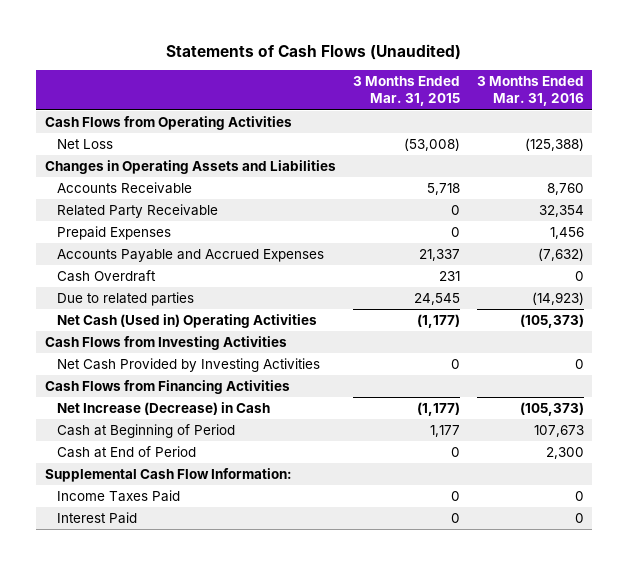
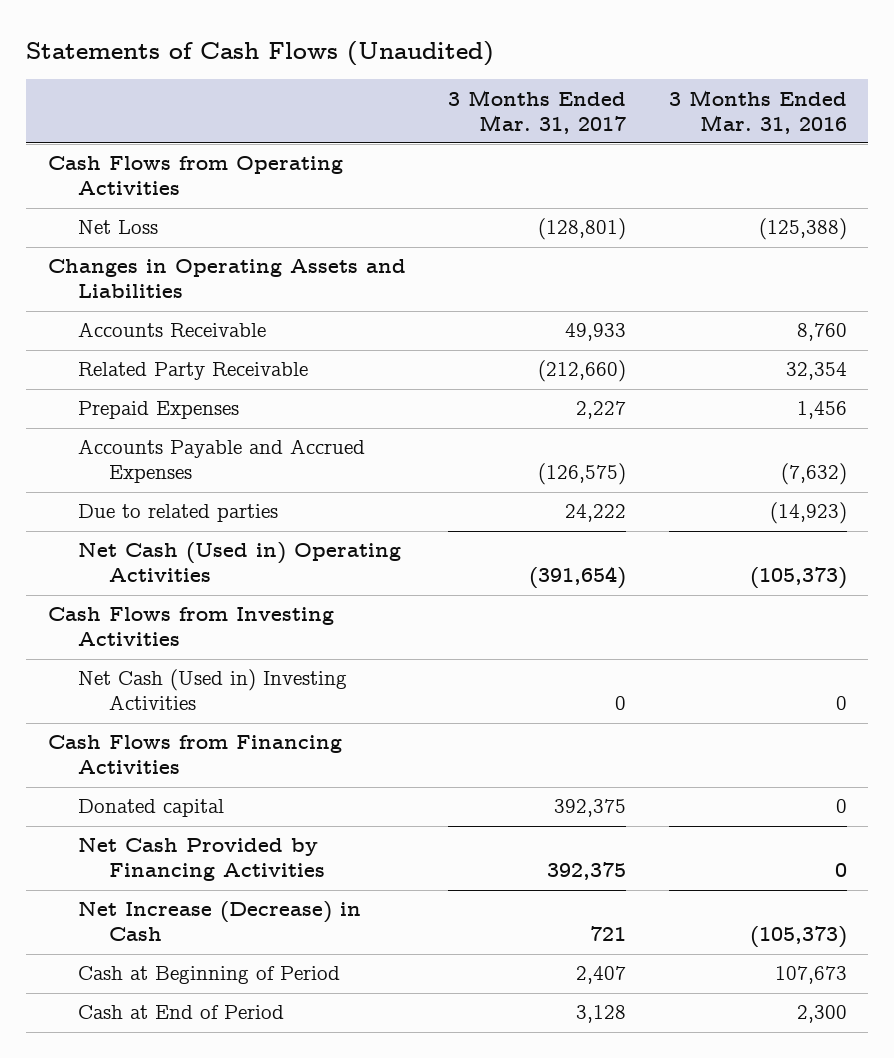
[352,76,460,107] 3 Months Ended Mar. 31, 2015 -> none
none -> [448,89,627,134] 3 Months Ended Mar. 31, 2017
[57,269,157,282] Cash Overdraft -> none
[57,357,321,372] Net Cash Provided by Investing Activities -> [78,669,348,711] Net Cash (Used in) Investing Activities
none -> [78,799,225,818] Donated capital
none -> [78,837,325,882] Net Cash Provided by Financing Activities
[44,467,292,482] Supplemental Cash Flow Information: -> none
[57,489,181,502] Income Taxes Paid -> none
[57,511,138,524] Interest Paid -> none

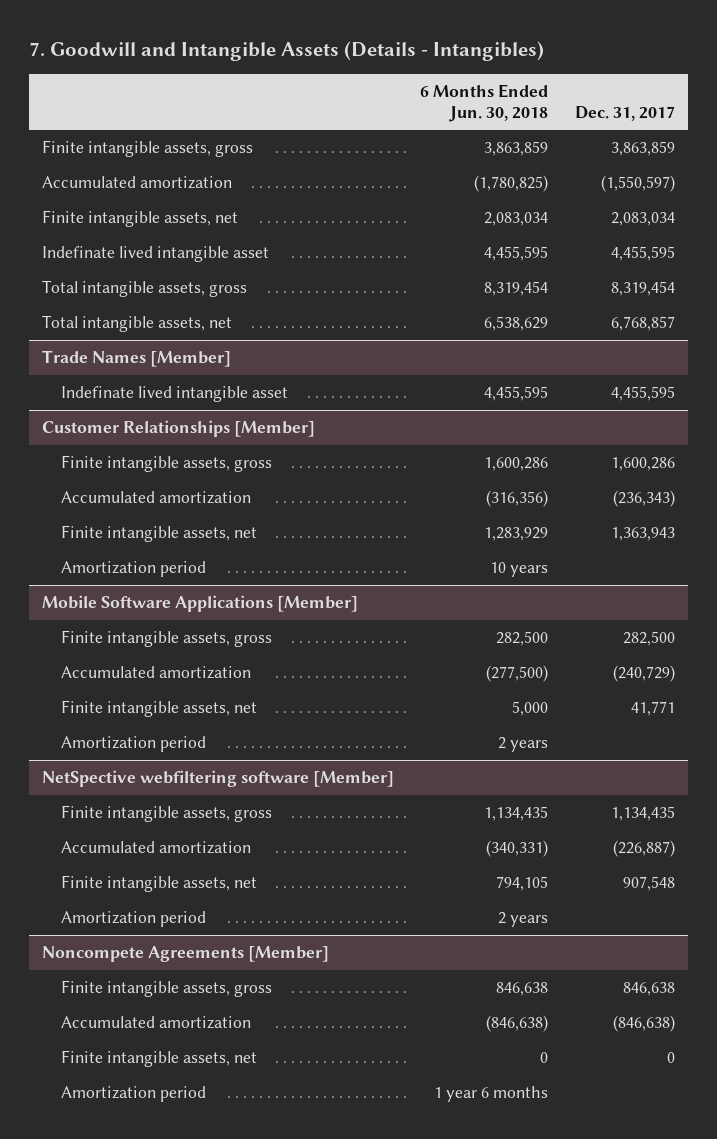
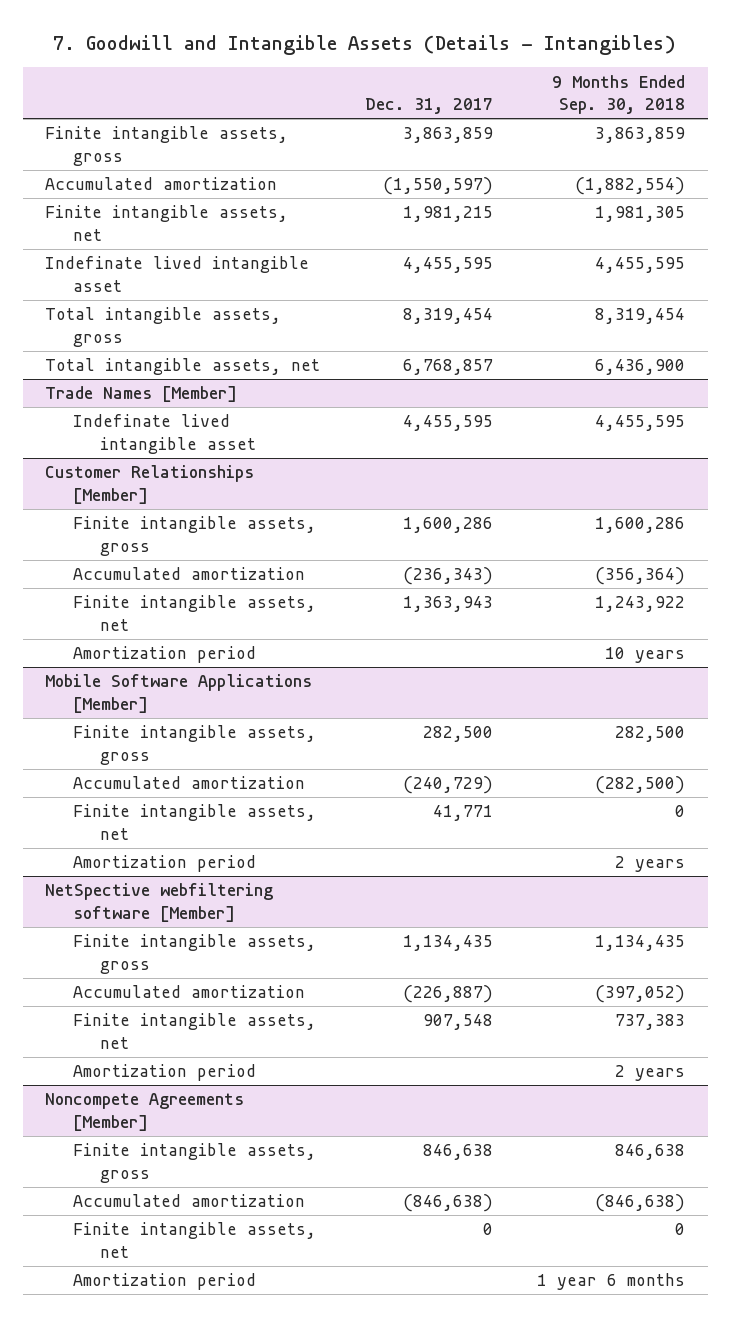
[420,83,549,122] 6 Months Ended Jun. 30, 2018 -> none
none -> [552,74,686,115] 9 Months Ended Sep. 30, 2018
[610,212,675,227] 2,083,034 -> [402,206,493,223] 1,981,215

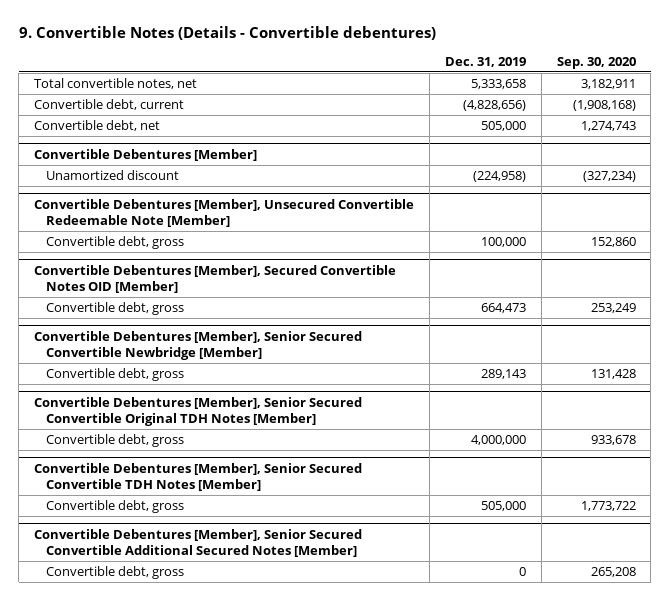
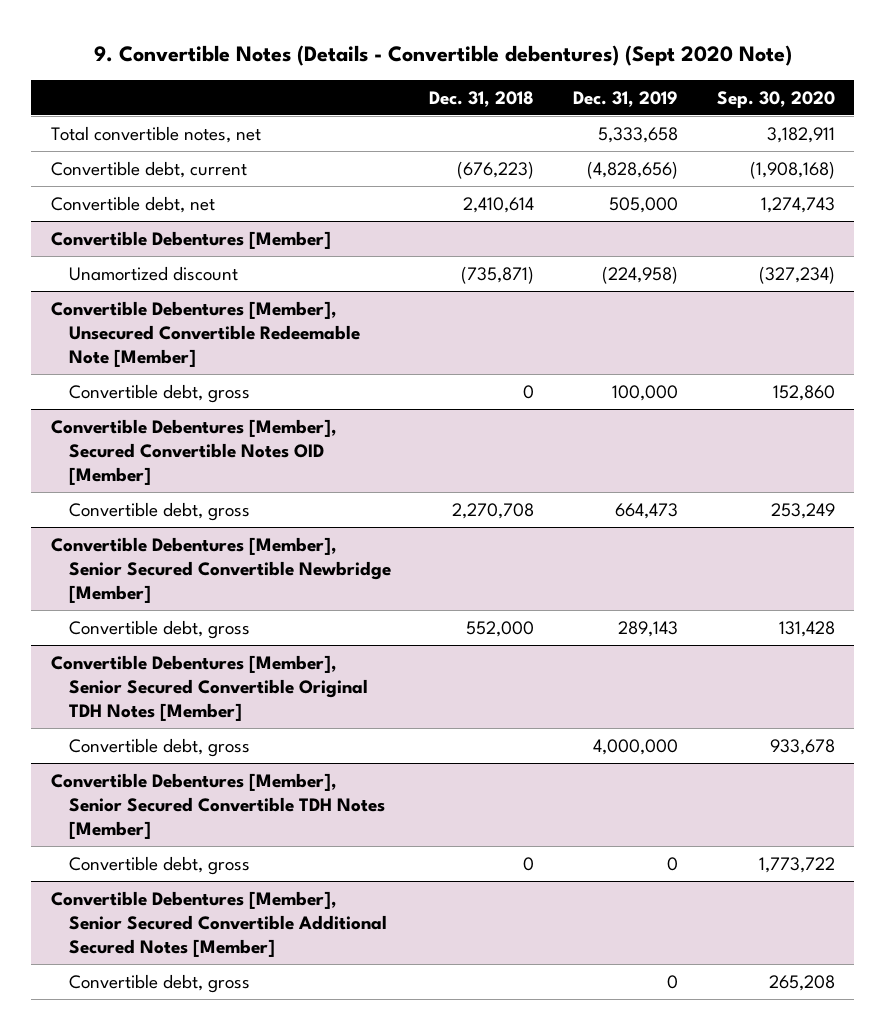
[18,26,436,41] 9. Convertible Notes (Details - Convertible debentures) -> [93,45,792,67] 9. Convertible Notes (Details - Convertible debentures) (Sept 2020 Note)
none -> [429,90,535,107] Dec. 31, 2018
[480,500,526,511] 505,000 -> [667,856,679,871] 0

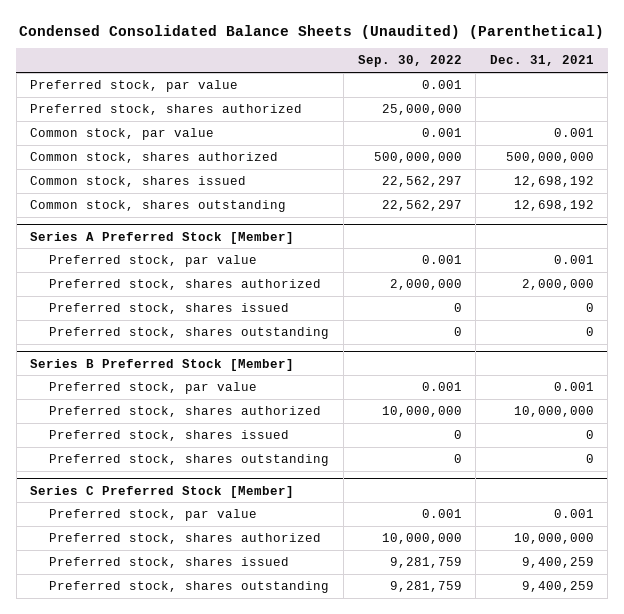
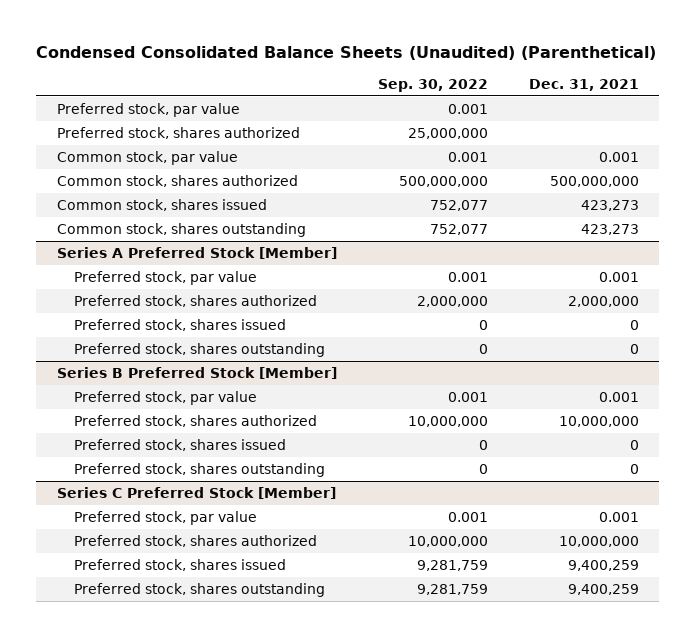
[381,175,462,187] 22,562,297 -> [429,199,488,211] 752,077
[513,175,594,187] 12,698,192 -> [580,199,639,211] 423,273
[381,199,462,211] 22,562,297 -> [429,223,488,235] 752,077
[513,199,594,211] 12,698,192 -> [580,223,639,235] 423,273

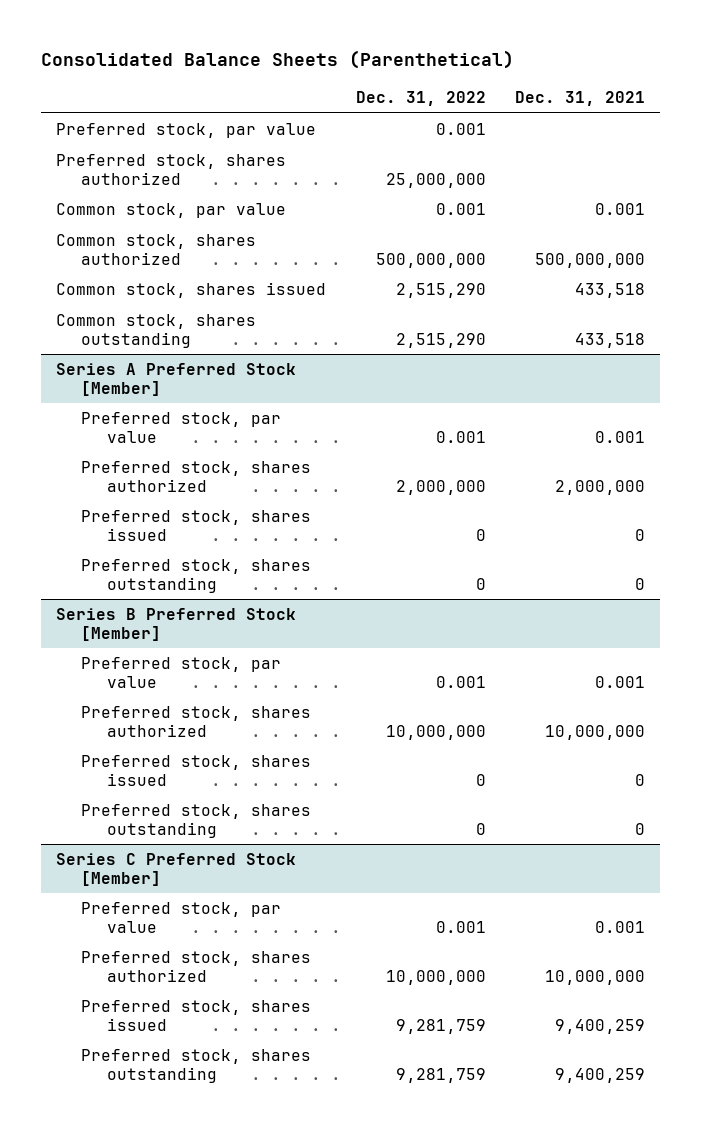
[36,45,657,60] Condensed Consolidated Balance Sheets (Unaudited) (Parenthetical) -> [41,50,515,70] Consolidated Balance Sheets (Parenthetical)
[377,78,488,92] Sep. 30, 2022 -> none
none -> [355,91,486,107] Dec. 31, 2022
[580,199,639,211] 423,273 -> [575,283,646,299] 433,518
[580,223,639,235] 423,273 -> [575,332,646,348] 433,518

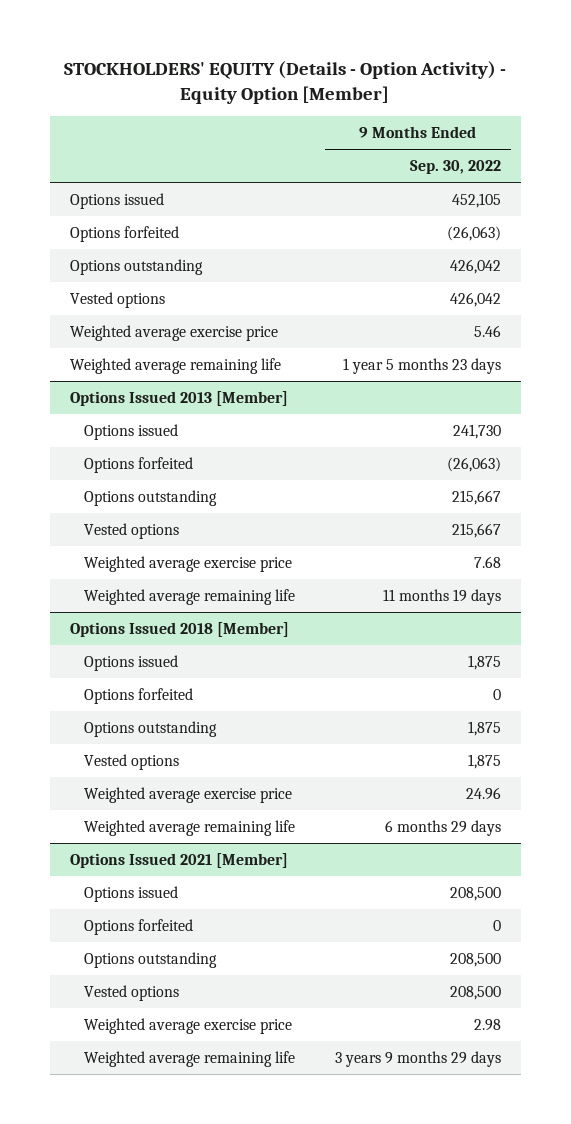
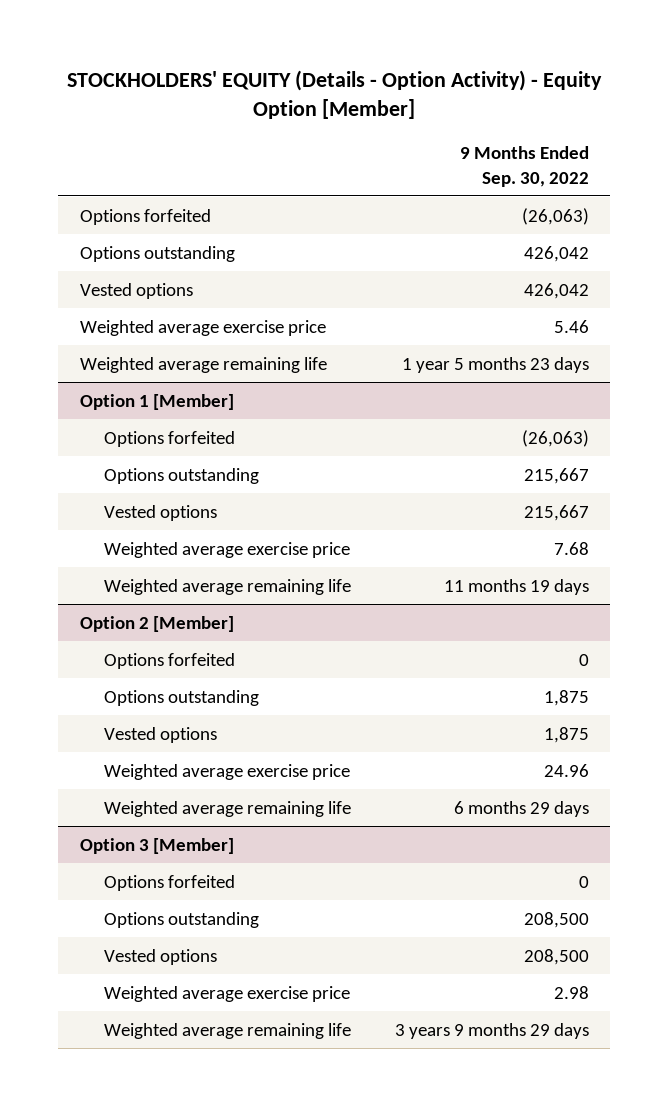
[69,193,164,210] Options issued -> none
[84,424,179,441] Options issued -> none
[69,391,288,407] Options Issued 2013 [Member] -> [80,393,235,410] Option 1 [Member]
[84,655,179,672] Options issued -> none
[69,622,289,638] Options Issued 2018 [Member] -> [80,615,235,632] Option 2 [Member]
[84,886,179,903] Options issued -> none
[69,853,288,869] Options Issued 2021 [Member] -> [80,837,235,854] Option 3 [Member]

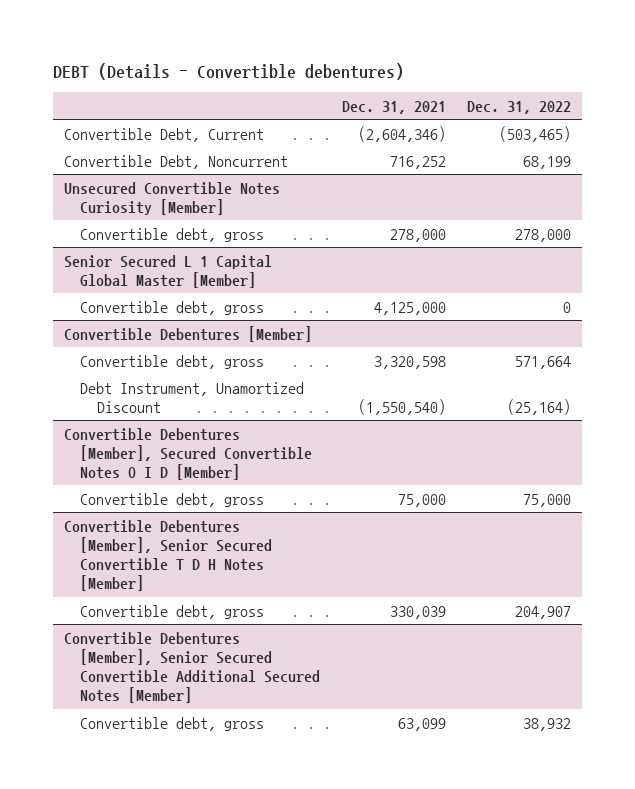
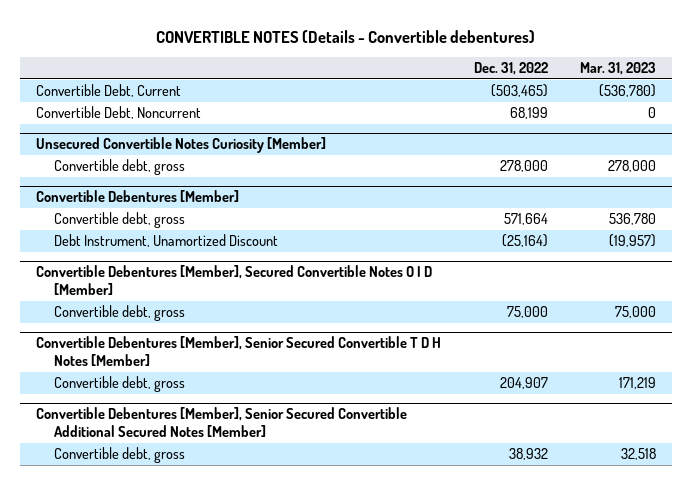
[53,62,405,80] DEBT (Details - Convertible debentures) -> [156,29,536,43] CONVERTIBLE NOTES (Details - Convertible debentures)
[341,100,446,114] Dec. 31, 2021 -> none
none -> [580,62,657,76] Mar. 31, 2023
[63,254,272,288] Senior Secured L 1 Capital Global Master [Member] -> none
[80,300,265,315] Convertible debt, gross -> none

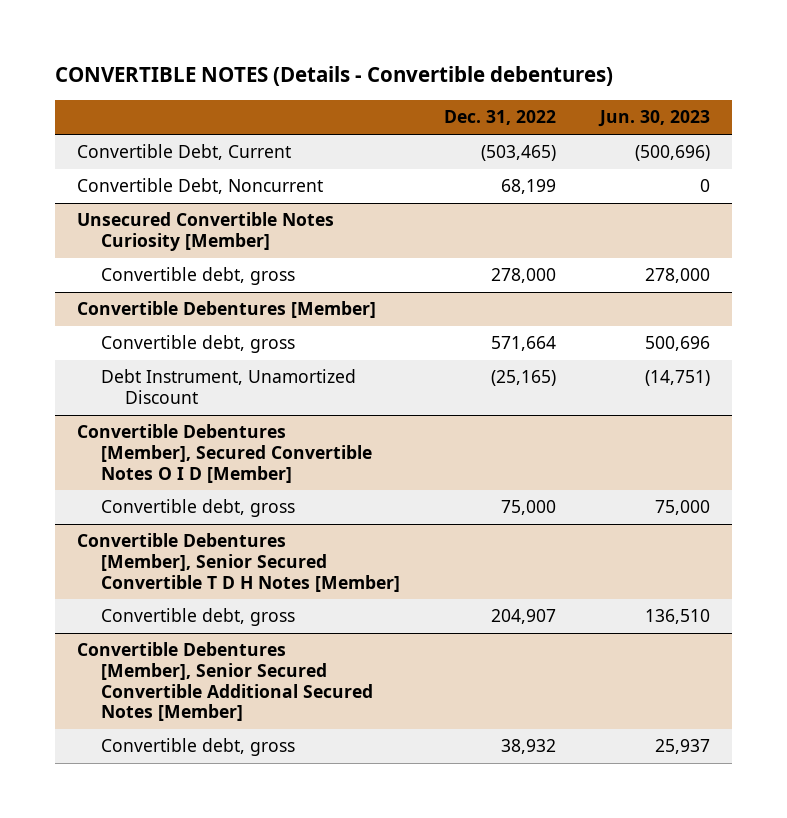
[580,62,657,76] Mar. 31, 2023 -> none
none -> [598,110,711,128] Jun. 30, 2023
[501,234,548,248] (25,164) -> [490,370,556,387] (25,165)

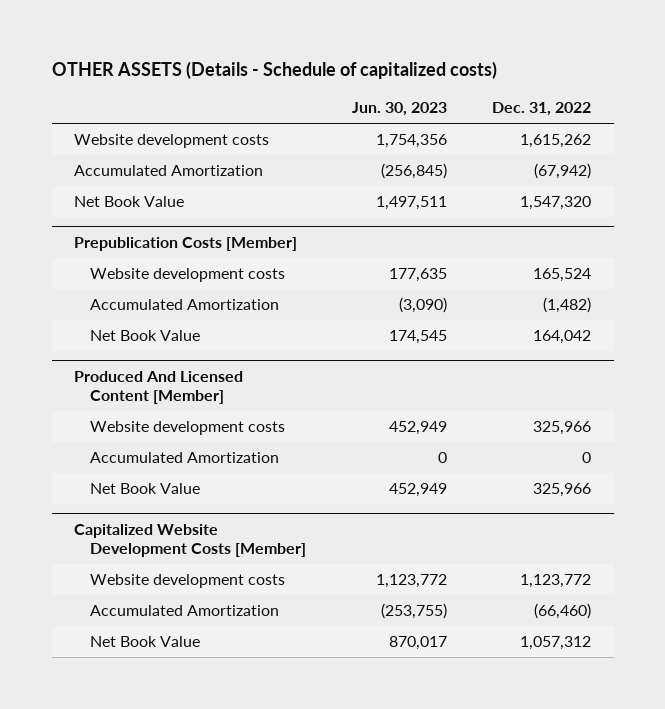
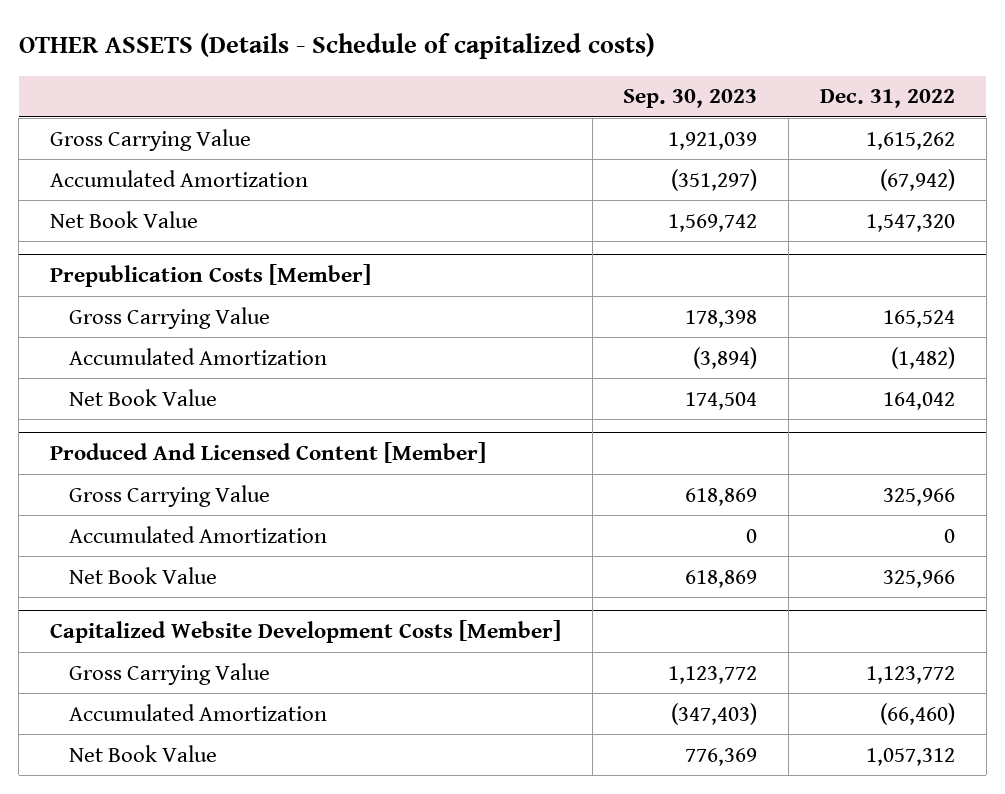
[351,102,447,117] Jun. 30, 2023 -> none
none -> [623,89,758,109] Sep. 30, 2023
[74,134,270,149] Website development costs -> [50,128,252,151] Gross Carrying Value
[90,268,286,283] Website development costs -> [69,306,271,329] Gross Carrying Value
[90,421,286,436] Website development costs -> [69,484,271,507] Gross Carrying Value
[90,574,286,589] Website development costs -> [69,662,271,685] Gross Carrying Value

